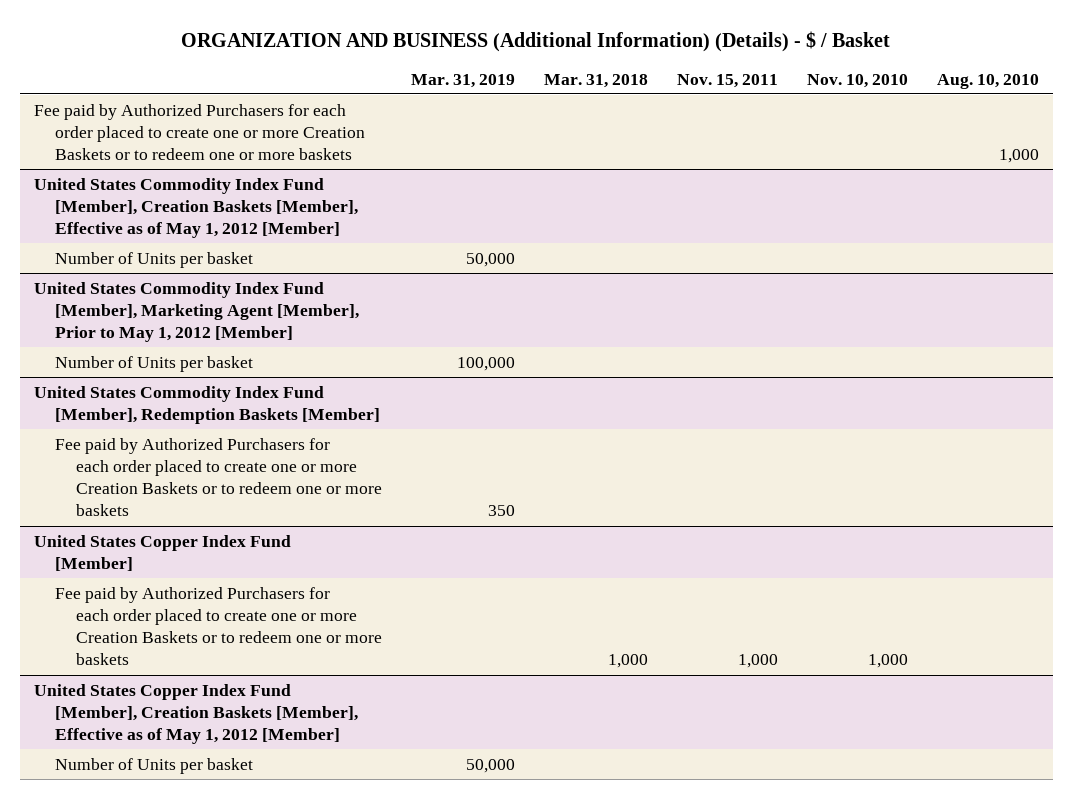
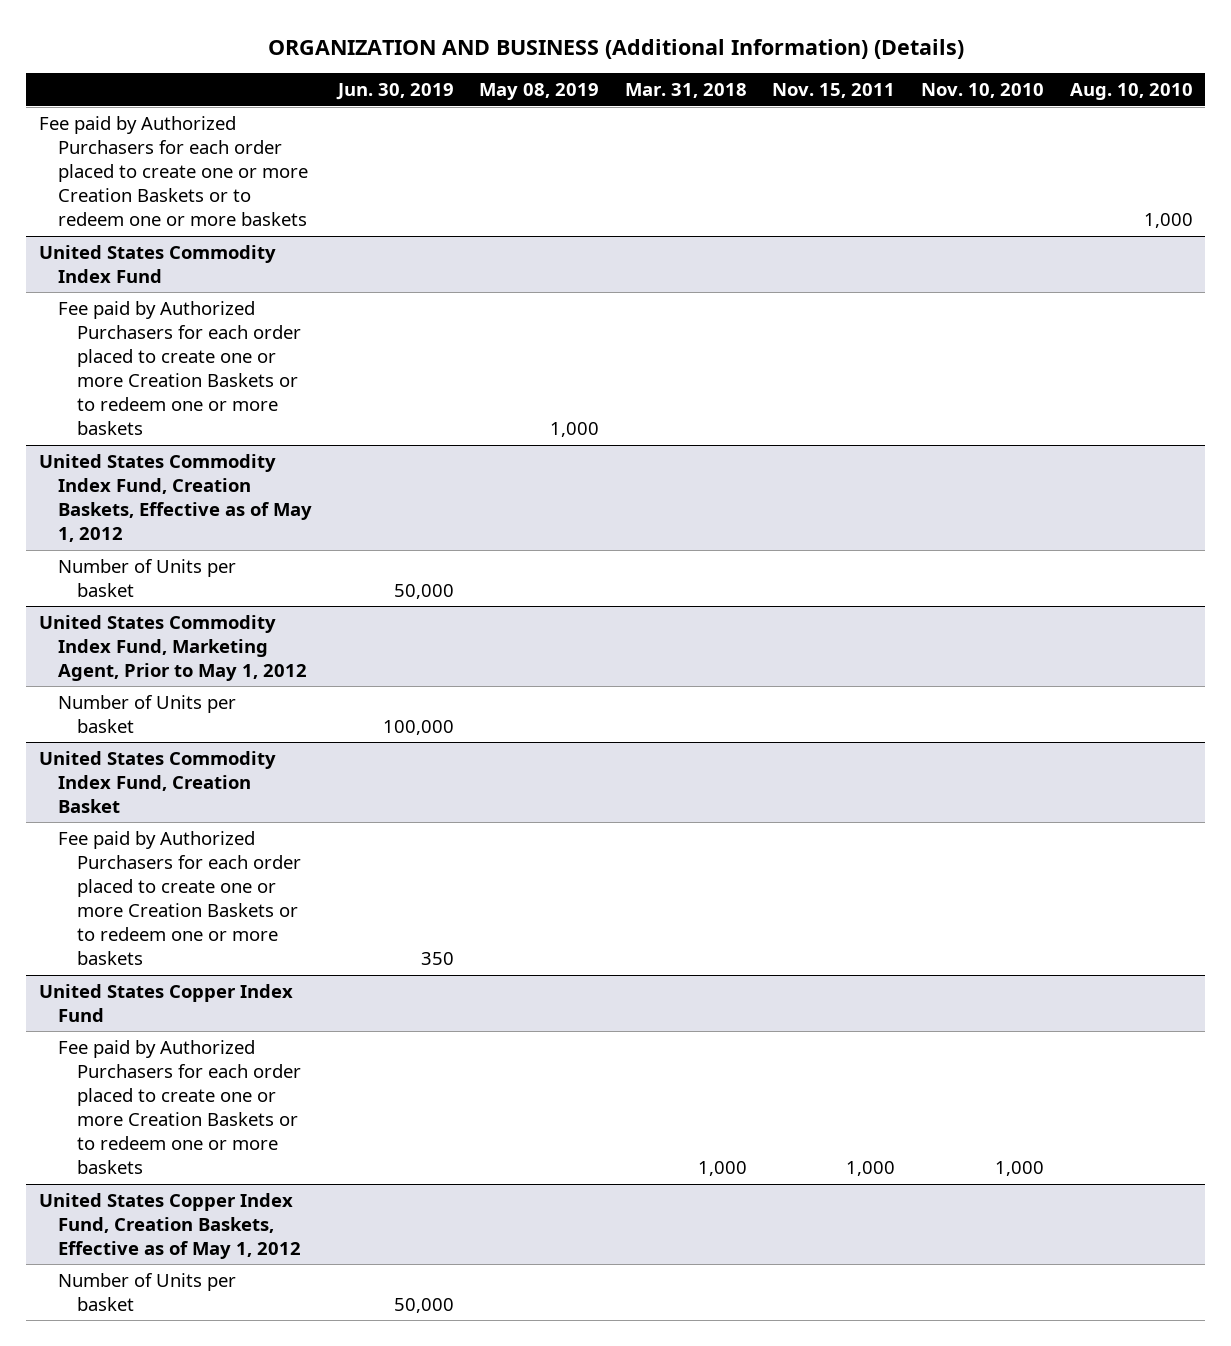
[181,30,891,52] ORGANIZATION AND BUSINESS (Additional Information) (Details) - $ / Basket -> [267,38,964,59] ORGANIZATION AND BUSINESS (Additional Information) (Details)
[410,73,515,88] Mar. 31, 2019 -> none
none -> [335,83,454,101] Jun. 30, 2019
none -> [479,83,600,101] May 08, 2019
none -> [38,244,276,283] United States Commodity Index Fund
none -> [57,300,302,436] Fee paid by Authorized Purchasers for each order placed to create one or more Creation Baskets or to redeem one or more baskets
[34,177,358,239] United States Commodity Index Fund [Member], Creation Baskets [Member], Effective as of May 1, 2012 [Member] -> [38,453,312,543] United States Commodity Index Fund, Creation Baskets, Effective as of May 1, 2012
[34,281,359,343] United States Commodity Index Fund [Member], Marketing Agent [Member], Prior to May 1, 2012 [Member] -> [38,614,307,682] United States Commodity Index Fund, Marketing Agent, Prior to May 1, 2012
[34,385,380,424] United States Commodity Index Fund [Member], Redemption Baskets [Member] -> [38,750,276,814] United States Commodity Index Fund, Creation Basket
[34,534,292,571] United States Copper Index Fund [Member] -> [38,983,293,1022] United States Copper Index Fund
[34,683,358,745] United States Copper Index Fund [Member], Creation Baskets [Member], Effective as of May 1, 2012 [Member] -> [38,1192,301,1260] United States Copper Index Fund, Creation Baskets, Effective as of May 1, 2012

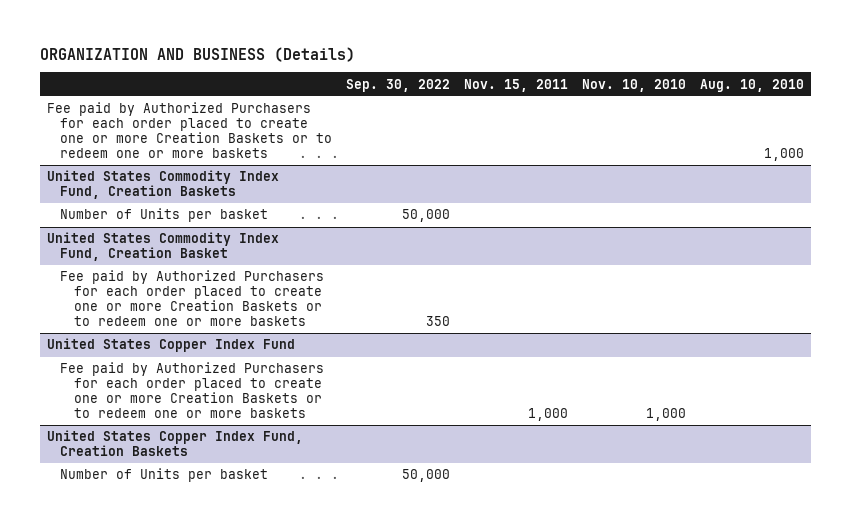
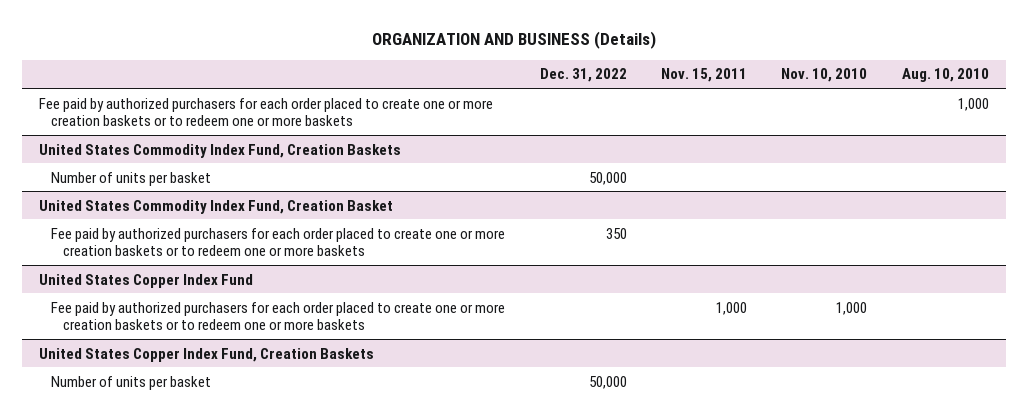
[346,78,451,92] Sep. 30, 2022 -> none
none -> [539,68,627,83] Dec. 31, 2022
[47,102,333,158] Fee paid by Authorized Purchasers for each order placed to create one or more Creation Baskets or to redeem one or more baskets -> [38,97,493,126] Fee paid by authorized purchasers for each order placed to create one or more creation baskets or to redeem one or more baskets
[60,208,269,223] Number of Units per basket -> [51,171,212,186] Number of units per basket
[60,270,325,326] Fee paid by Authorized Purchasers for each order placed to create one or more Creation Baskets or to redeem one or more baskets -> [51,227,506,256] Fee paid by authorized purchasers for each order placed to create one or more creation baskets or to redeem one or more baskets
[60,362,325,418] Fee paid by Authorized Purchasers for each order placed to create one or more Creation Baskets or to redeem one or more baskets -> [51,301,506,330] Fee paid by authorized purchasers for each order placed to create one or more creation baskets or to redeem one or more baskets
[60,468,269,483] Number of Units per basket -> [51,375,212,390] Number of units per basket

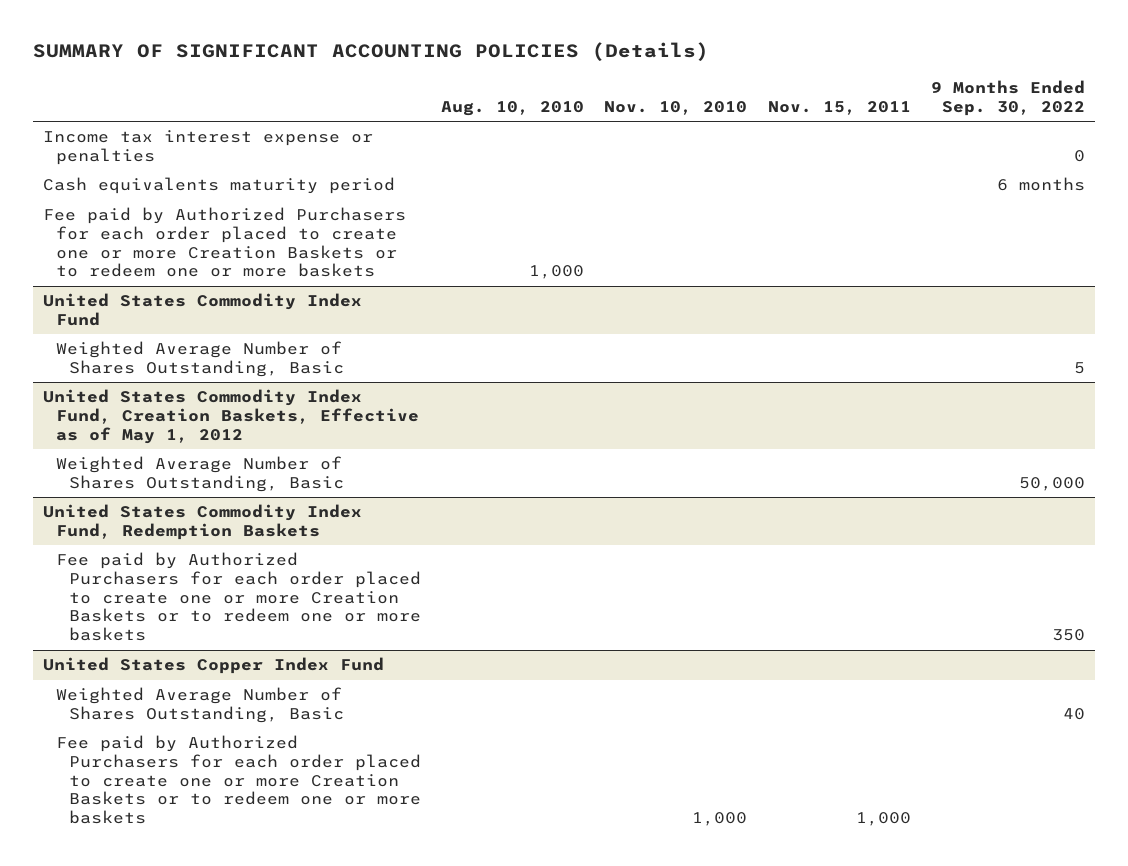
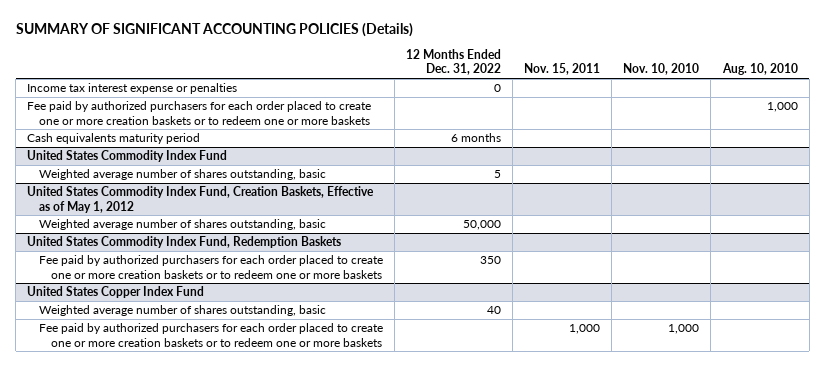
[930,80,1085,116] 9 Months Ended Sep. 30, 2022 -> none
none -> [406,48,502,76] 12 Months Ended Dec. 31, 2022
none -> [27,101,372,125] Fee paid by authorized purchasers for each order placed to create one or more creation baskets or to redeem one or more baskets
[43,207,407,278] Fee paid by Authorized Purchasers for each order placed to create one or more Creation Baskets or to redeem one or more baskets -> none
[56,341,344,377] Weighted Average Number of Shares Outstanding, Basic -> [39,169,327,181] Weighted average number of shares outstanding, basic
[56,456,344,492] Weighted Average Number of Shares Outstanding, Basic -> [39,219,327,231] Weighted average number of shares outstanding, basic
[56,552,421,642] Fee paid by Authorized Purchasers for each order placed to create one or more Creation Baskets or to redeem one or more baskets -> [39,255,384,279] Fee paid by authorized purchasers for each order placed to create one or more creation baskets or to redeem one or more baskets
[56,687,344,723] Weighted Average Number of Shares Outstanding, Basic -> [39,305,327,317] Weighted average number of shares outstanding, basic
[56,735,421,825] Fee paid by Authorized Purchasers for each order placed to create one or more Creation Baskets or to redeem one or more baskets -> [39,323,384,347] Fee paid by authorized purchasers for each order placed to create one or more creation baskets or to redeem one or more baskets

